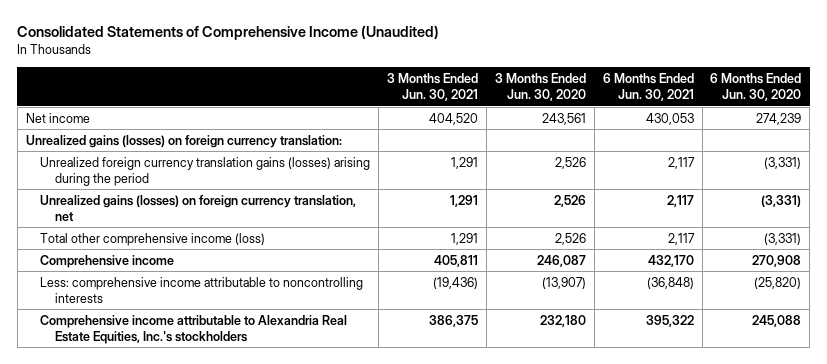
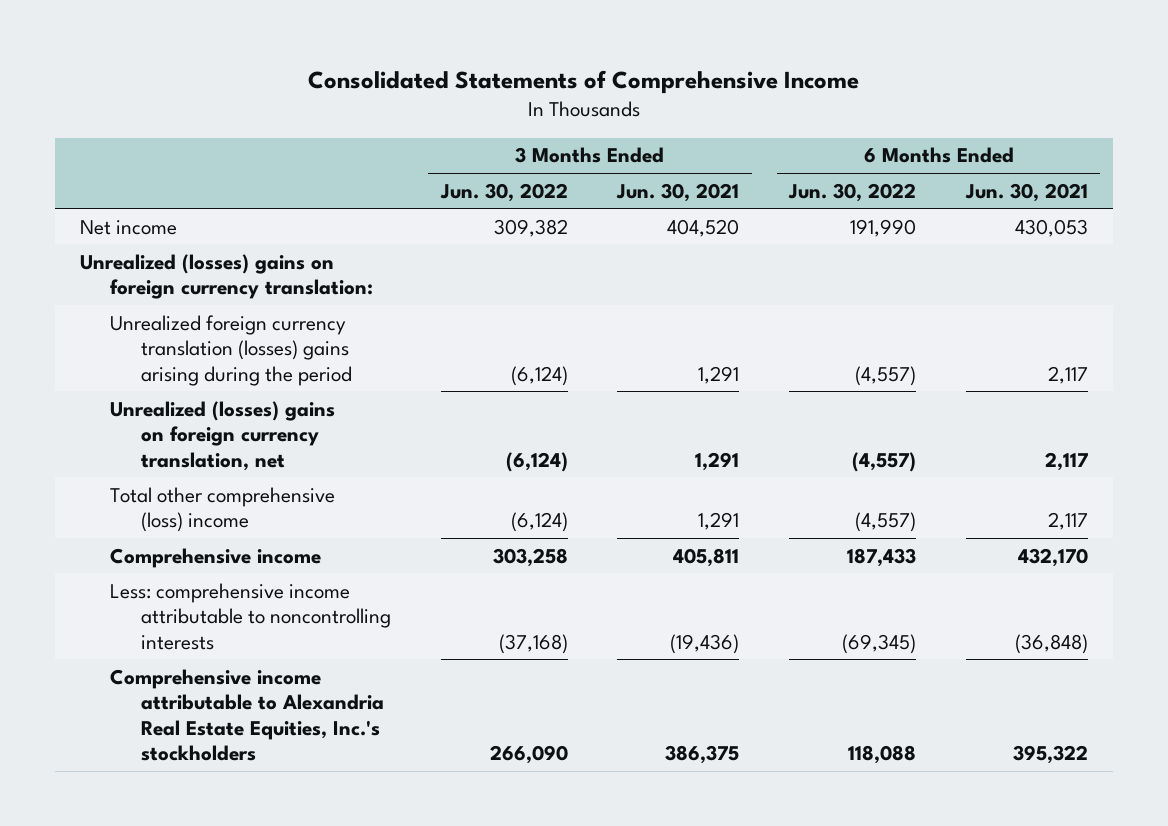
[17,25,440,41] Consolidated Statements of Comprehensive Income (Unaudited) -> [307,69,859,94] Consolidated Statements of Comprehensive Income
[494,72,586,101] 3 Months Ended Jun. 30, 2020 -> none
[710,72,802,101] 6 Months Ended Jun. 30, 2020 -> none
none -> [439,182,568,202] Jun. 30, 2022
none -> [788,182,917,202] Jun. 30, 2022
[25,134,342,148] Unrealized gains (losses) on foreign currency translation: -> [79,253,374,300] Unrealized (losses) gains on foreign currency translation:
[40,156,371,186] Unrealized foreign currency translation gains (losses) arising during the period -> [110,314,352,386] Unrealized foreign currency translation (losses) gains arising during the period
[40,194,357,221] Unrealized gains (losses) on foreign currency translation, net -> [110,400,336,471] Unrealized (losses) gains on foreign currency translation, net
[40,232,266,246] Total other comprehensive income (loss) -> [110,486,336,533] Total other comprehensive (loss) income

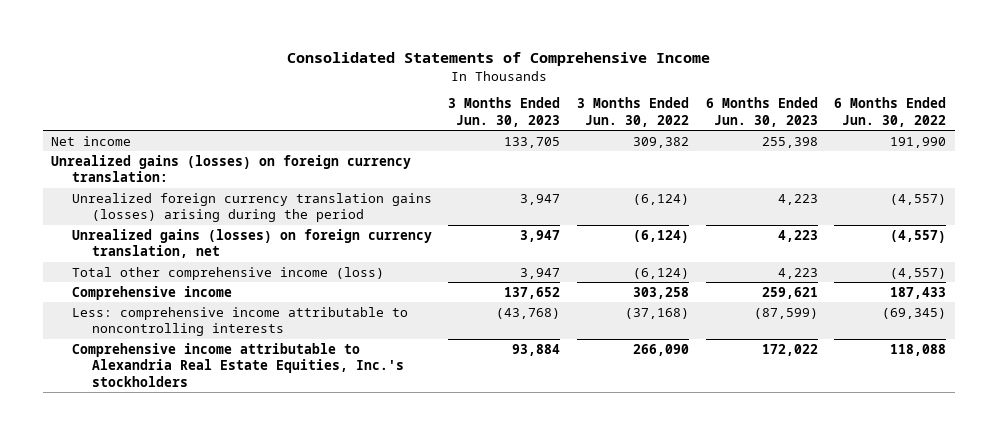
[616,182,740,202] Jun. 30, 2021 -> none
[964,182,1088,202] Jun. 30, 2021 -> none
none -> [448,97,561,127] 3 Months Ended Jun. 30, 2023
none -> [705,97,818,127] 6 Months Ended Jun. 30, 2023
[79,253,374,300] Unrealized (losses) gains on foreign currency translation: -> [51,154,412,183] Unrealized gains (losses) on foreign currency translation:
[110,314,352,386] Unrealized foreign currency translation (losses) gains arising during the period -> [71,192,432,223] Unrealized foreign currency translation gains (losses) arising during the period
[110,400,336,471] Unrealized (losses) gains on foreign currency translation, net -> [71,228,432,259] Unrealized gains (losses) on foreign currency translation, net
[110,486,336,533] Total other comprehensive (loss) income -> [71,266,384,280] Total other comprehensive income (loss)

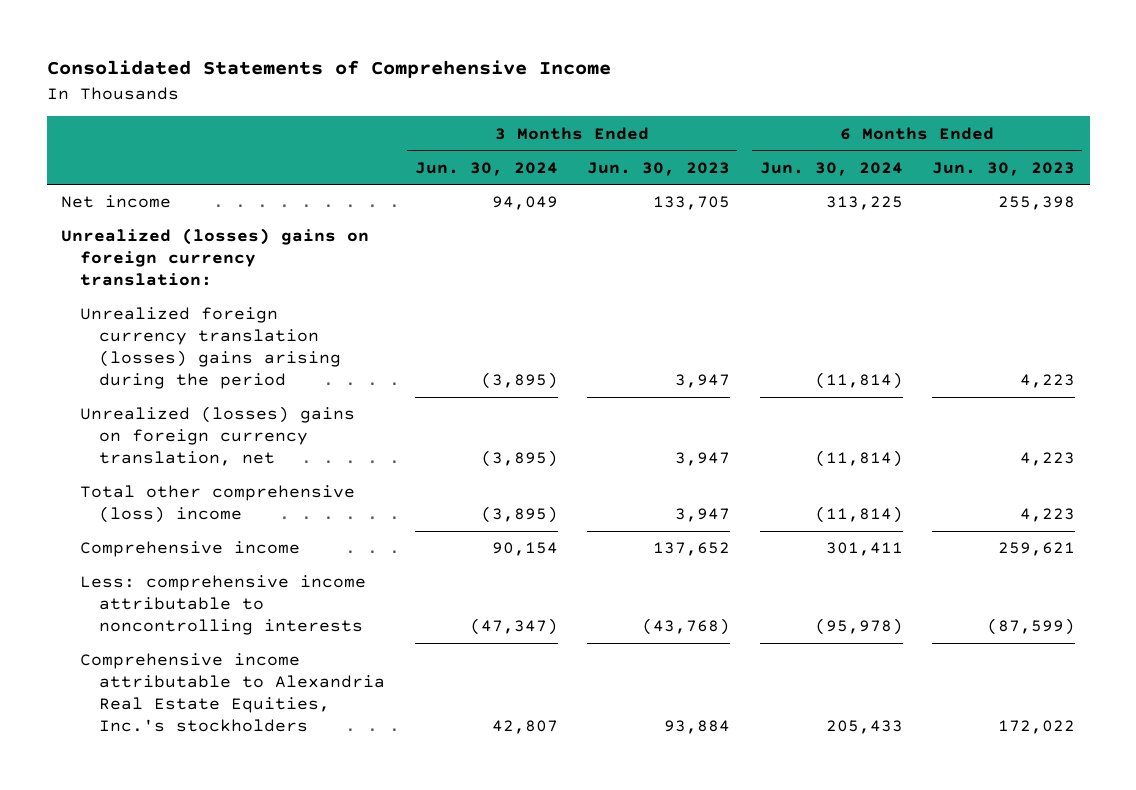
[577,97,690,127] 3 Months Ended Jun. 30, 2022 -> none
[834,97,947,127] 6 Months Ended Jun. 30, 2022 -> none
none -> [414,161,558,176] Jun. 30, 2024
none -> [759,161,903,176] Jun. 30, 2024
[51,154,412,183] Unrealized gains (losses) on foreign currency translation: -> [61,228,370,287] Unrealized (losses) gains on foreign currency translation:
[71,192,432,223] Unrealized foreign currency translation gains (losses) arising during the period -> [80,307,342,390] Unrealized foreign currency translation (losses) gains arising during the period
[71,228,432,259] Unrealized gains (losses) on foreign currency translation, net -> [80,406,356,467] Unrealized (losses) gains on foreign currency translation, net
[71,266,384,280] Total other comprehensive income (loss) -> [80,485,356,524] Total other comprehensive (loss) income

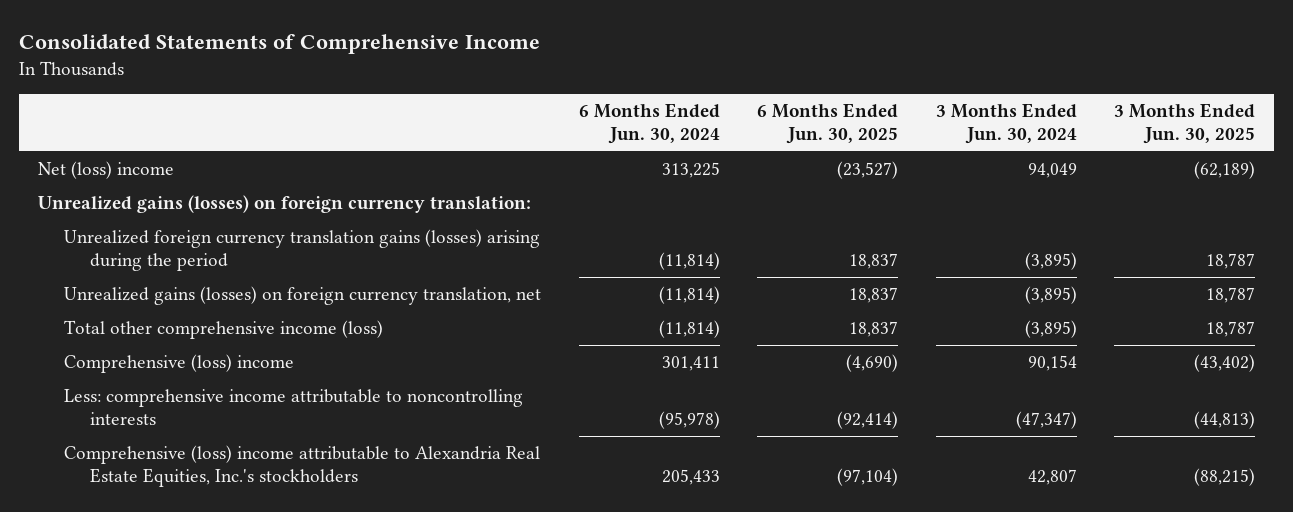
[587,161,731,176] Jun. 30, 2023 -> none
[931,161,1075,176] Jun. 30, 2023 -> none
none -> [757,102,899,145] 6 Months Ended Jun. 30, 2025
none -> [1113,102,1255,145] 3 Months Ended Jun. 30, 2025
[61,195,172,209] Net income -> [38,160,175,179] Net (loss) income
[61,228,370,287] Unrealized (losses) gains on foreign currency translation: -> [38,194,532,213] Unrealized gains (losses) on foreign currency translation:
[80,307,342,390] Unrealized foreign currency translation (losses) gains arising during the period -> [64,228,541,272] Unrealized foreign currency translation gains (losses) arising during the period
[80,406,356,467] Unrealized (losses) gains on foreign currency translation, net -> [64,285,542,305] Unrealized gains (losses) on foreign currency translation, net
[80,485,356,524] Total other comprehensive (loss) income -> [64,319,384,339] Total other comprehensive income (loss)
[80,541,301,558] Comprehensive income -> [64,353,295,373] Comprehensive (loss) income
[80,653,386,733] Comprehensive income attributable to Alexandria Real Estate Equities, Inc.'s stockholders -> [64,444,541,488] Comprehensive (loss) income attributable to Alexandria Real Estate Equities, Inc.'s stockholders

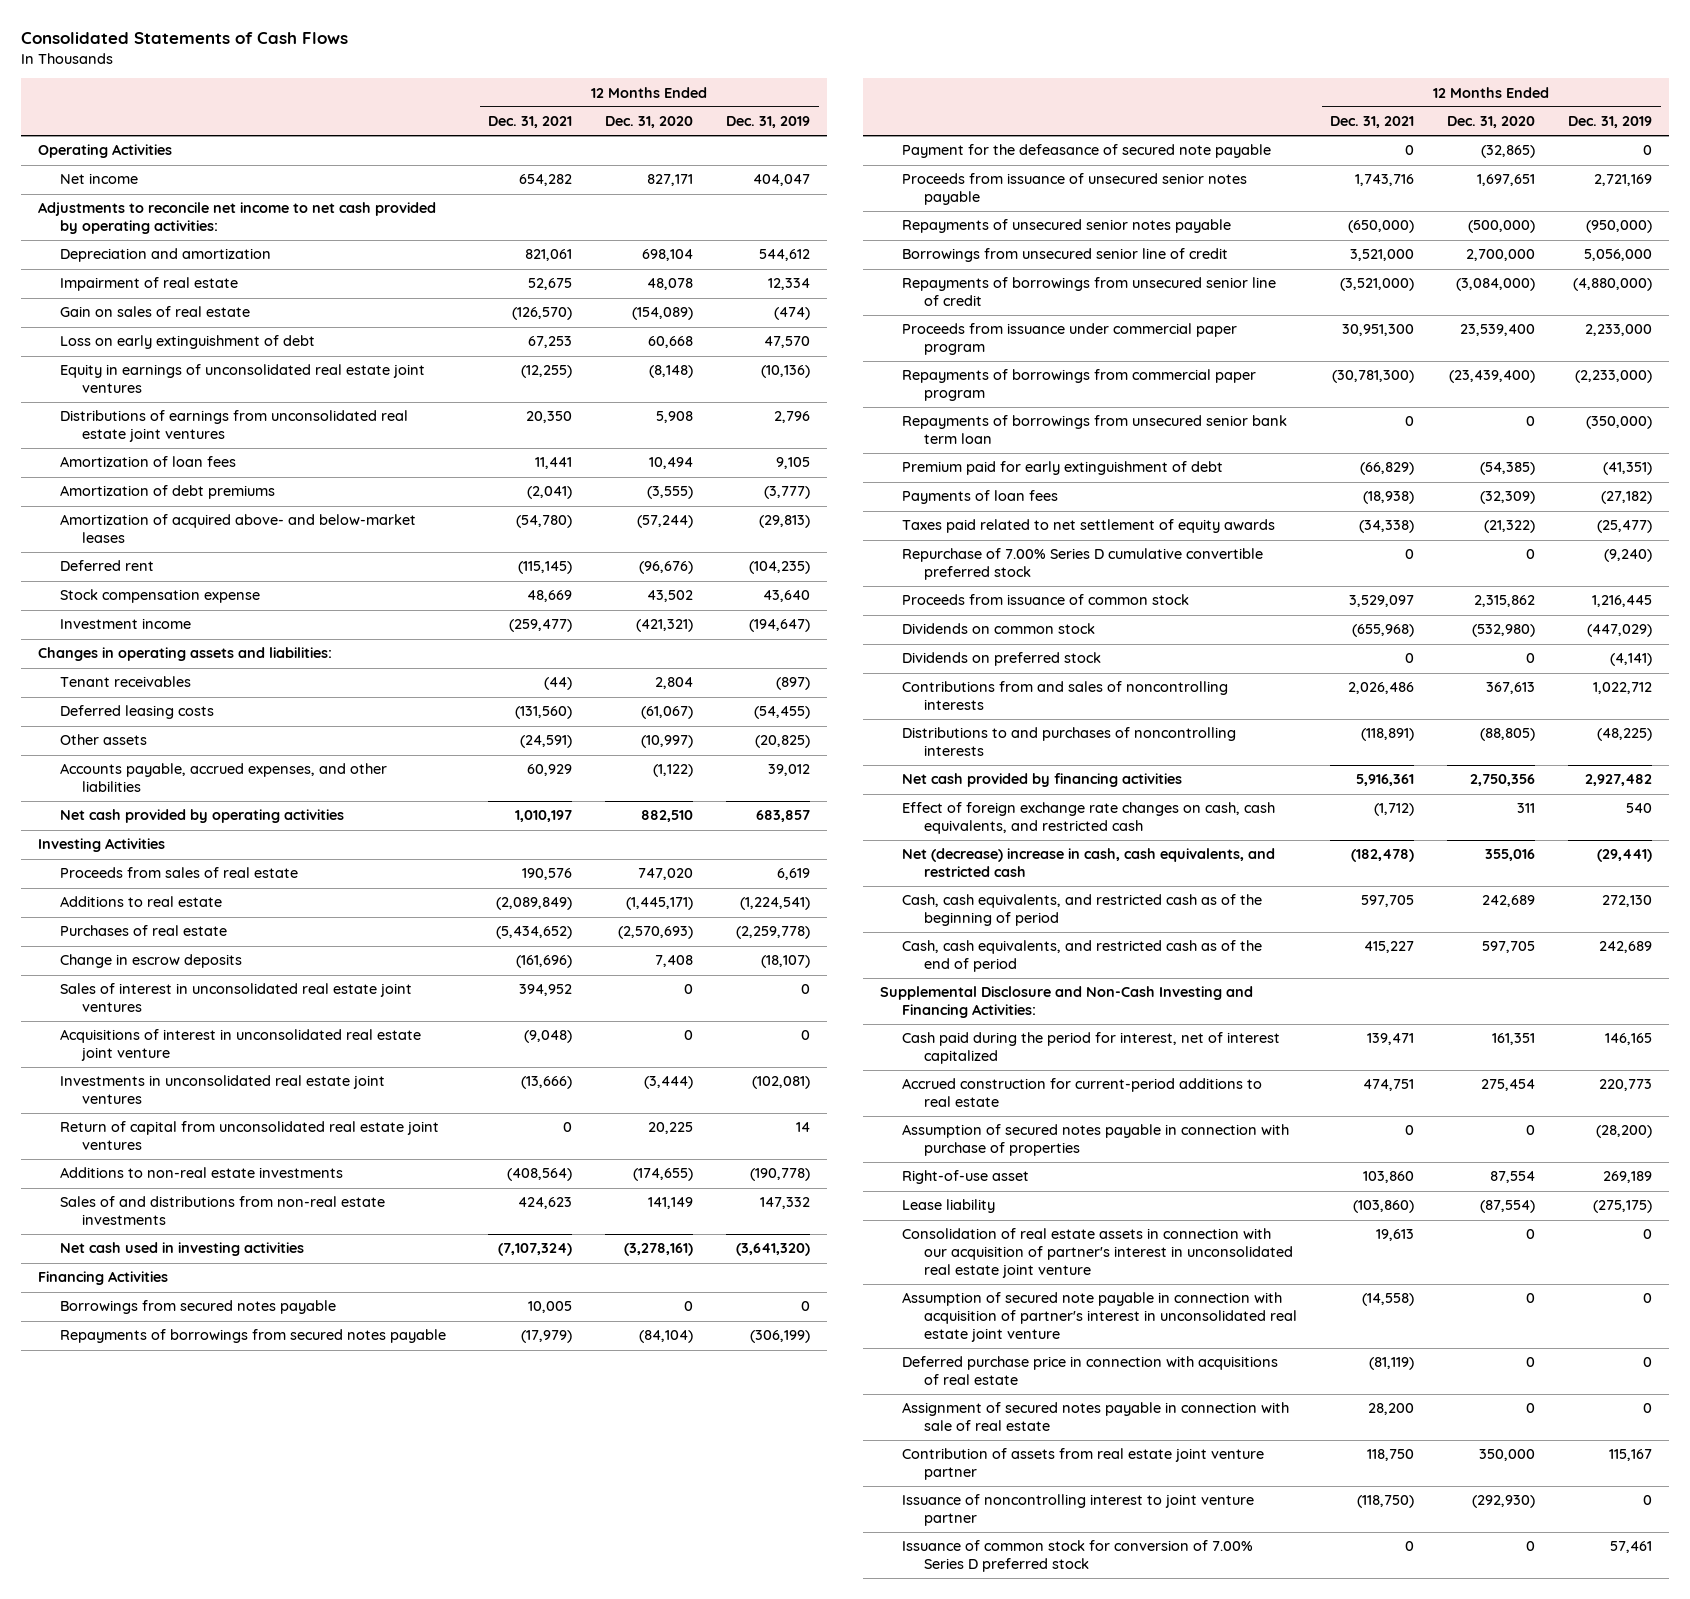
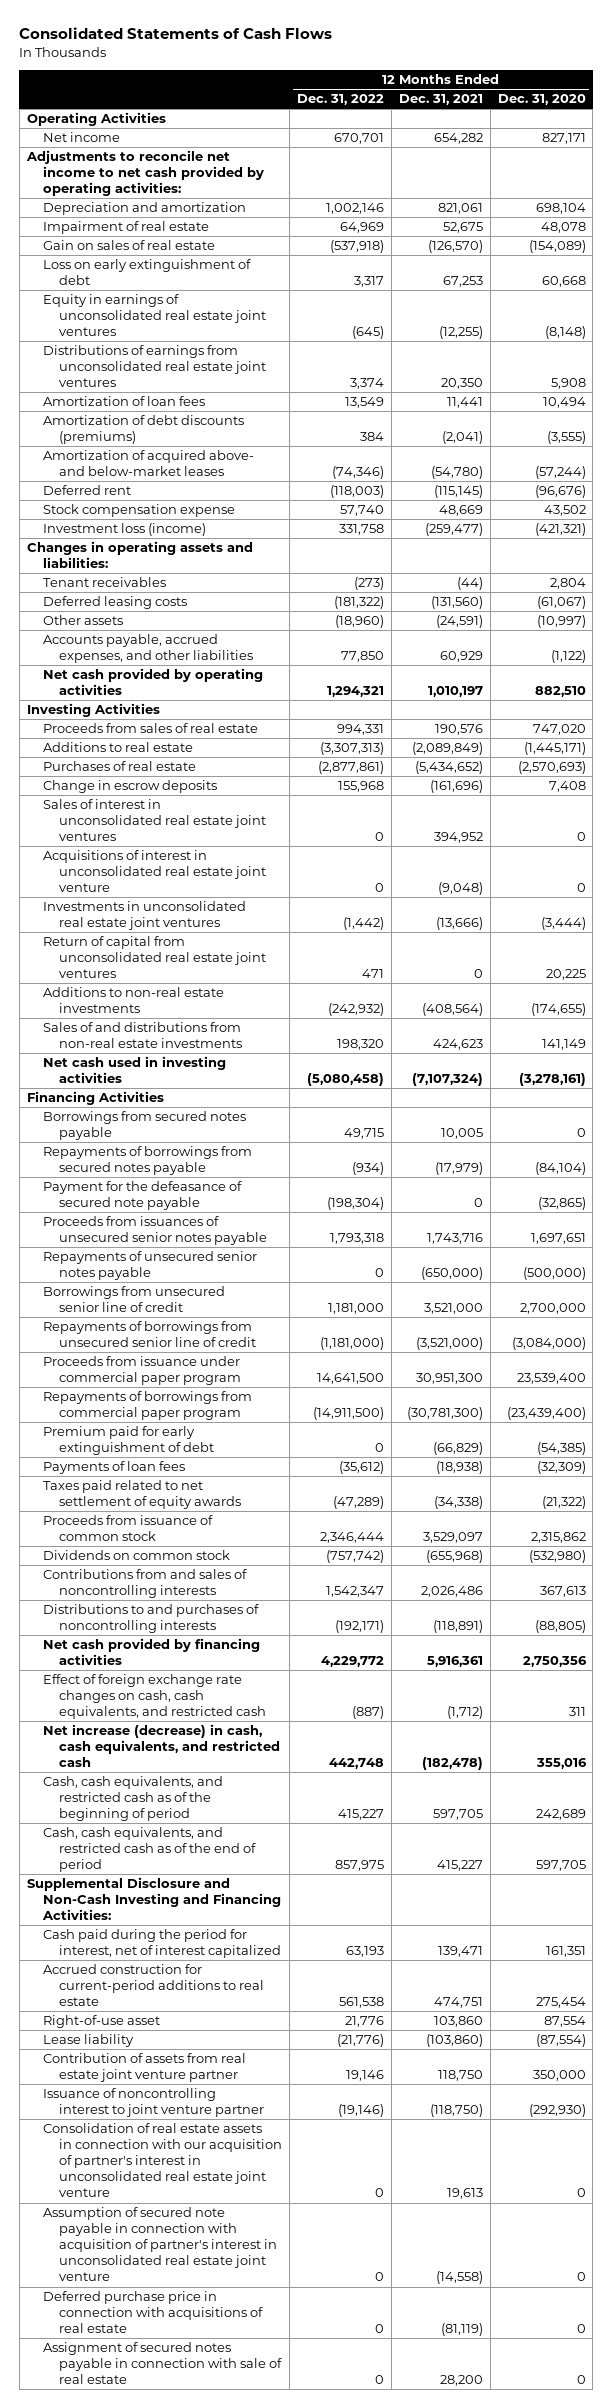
[726,116,811,129] Dec. 31, 2019 -> none
none -> [297,94,385,106] Dec. 31, 2022
[60,485,276,500] Amortization of debt premiums -> [42,415,244,445] Amortization of debt discounts (premiums)
[60,618,192,630] Investment income -> [42,523,206,537] Investment loss (income)
[902,173,1248,206] Proceeds from issuance of unsecured senior notes payable -> [42,1216,268,1246] Proceeds from issuances of unsecured senior notes payable
[902,415,1288,445] Repayments of borrowings from unsecured senior bank term loan -> none
[902,548,1264,581] Repurchase of 7.00% Series D cumulative convertible preferred stock -> none
[902,652,1102,667] Dividends on preferred stock -> none
[902,848,1276,878] Net (decrease) increase in cash, cash equivalents, and restricted cash -> [42,1724,281,1768] Net increase (decrease) in cash, cash equivalents, and restricted cash
[902,1124,1290,1157] Assumption of secured notes payable in connection with purchase of properties -> none
[902,1448,1265,1481] Contribution of assets from real estate joint venture partner -> [42,2053,246,2083] Contribution of assets from real estate joint venture partner
[902,1494,1255,1527] Issuance of noncontrolling interest to joint venture partner -> [42,2088,265,2118] Issuance of noncontrolling interest to joint venture partner
[902,1540,1254,1573] Issuance of common stock for conversion of 7.00% Series D preferred stock -> none

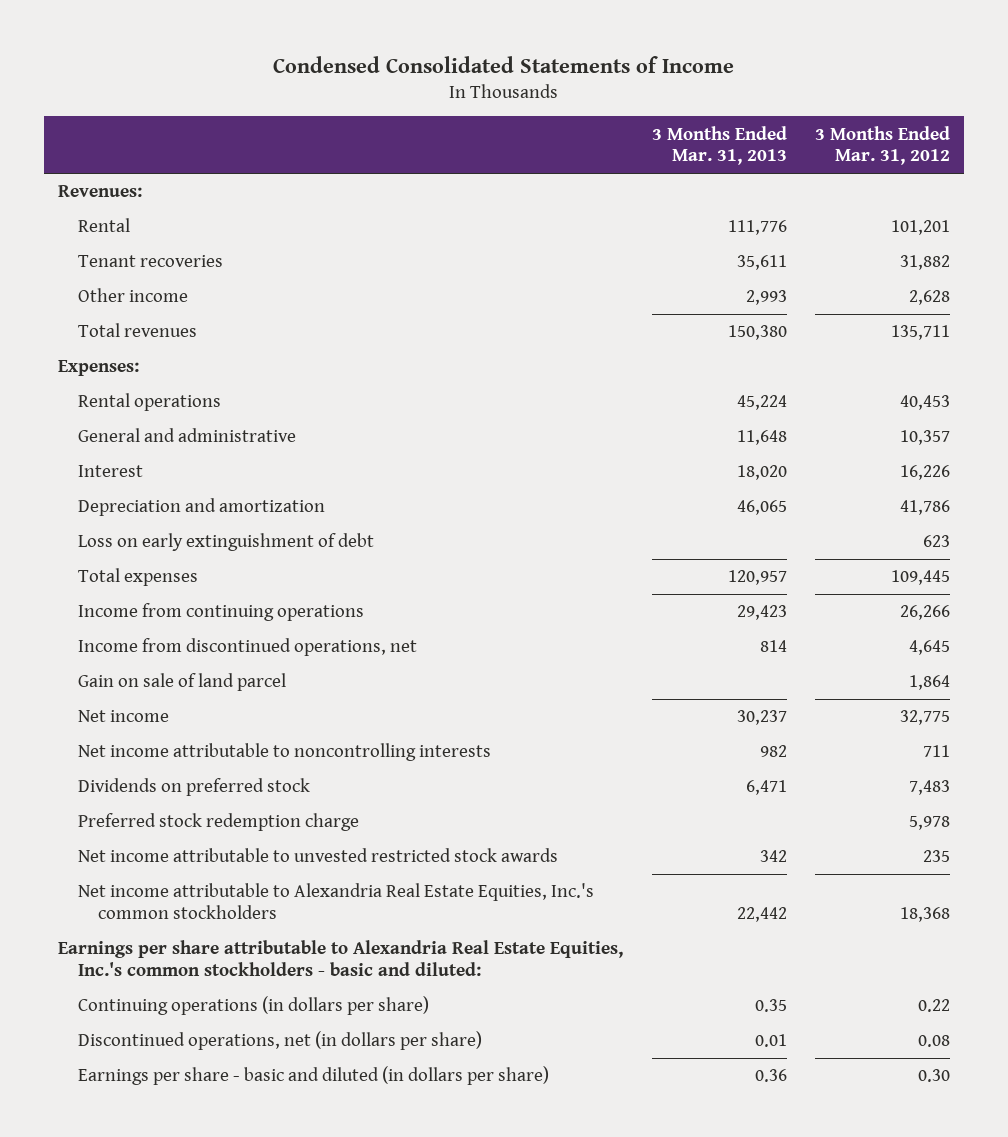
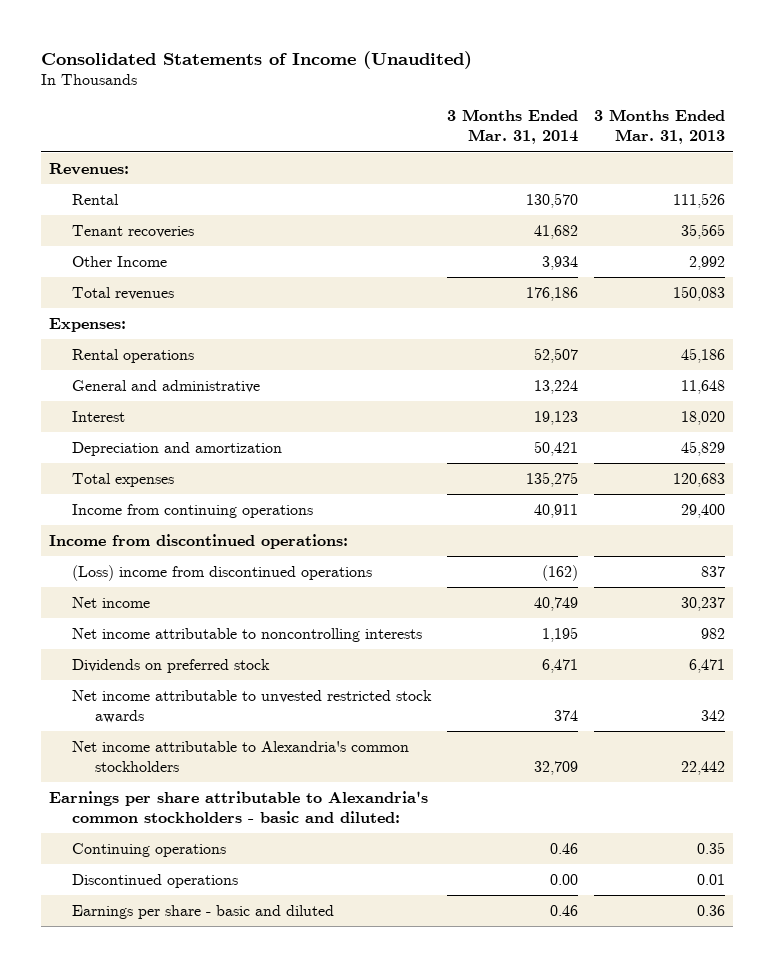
[273,56,735,74] Condensed Consolidated Statements of Income -> [40,50,472,69] Consolidated Statements of Income (Unaudited)
[814,125,950,166] 3 Months Ended Mar. 31, 2012 -> none
none -> [446,109,578,145] 3 Months Ended Mar. 31, 2014
[727,220,787,236] 111,776 -> [672,192,725,208] 111,526
[736,255,787,271] 35,611 -> [680,223,725,239] 35,565
[78,288,189,303] Other income -> [72,255,168,267] Other Income
[745,290,787,306] 2,993 -> [688,255,725,270] 2,992
[727,325,787,341] 150,380 -> [672,285,725,301] 150,083
[736,395,787,411] 45,224 -> [680,347,725,363] 45,186
[78,533,375,552] Loss on early extinguishment of debt -> none
[78,673,287,692] Gain on sale of land parcel -> none
[736,500,787,516] 46,065 -> [680,440,725,456] 45,829
[727,570,787,586] 120,957 -> [672,472,725,487] 120,683
[736,605,787,621] 29,423 -> [680,503,725,518] 29,400
none -> [48,533,348,549] Income from discontinued operations:
[78,638,418,657] Income from discontinued operations, net -> [72,564,373,581] (Loss) income from discontinued operations
[759,640,787,653] 814 -> [700,565,725,577] 837
[78,813,360,832] Preferred stock redemption charge -> none
[78,883,595,919] Net income attributable to Alexandria Real Estate Equities, Inc.'s common stockholders -> [72,740,410,772] Net income attributable to Alexandria's common stockholders
[58,940,624,976] Earnings per share attributable to Alexandria Real Estate Equities, Inc.'s common stockholders - basic and diluted: -> [48,790,428,823] Earnings per share attributable to Alexandria's common stockholders - basic and diluted:
[78,996,430,1016] Continuing operations (in dollars per share) -> [72,842,227,857] Continuing operations
[78,1031,483,1051] Discontinued operations, net (in dollars per share) -> [72,873,239,888] Discontinued operations
[78,1066,550,1086] Earnings per share - basic and diluted (in dollars per share) -> [72,904,335,919] Earnings per share - basic and diluted

